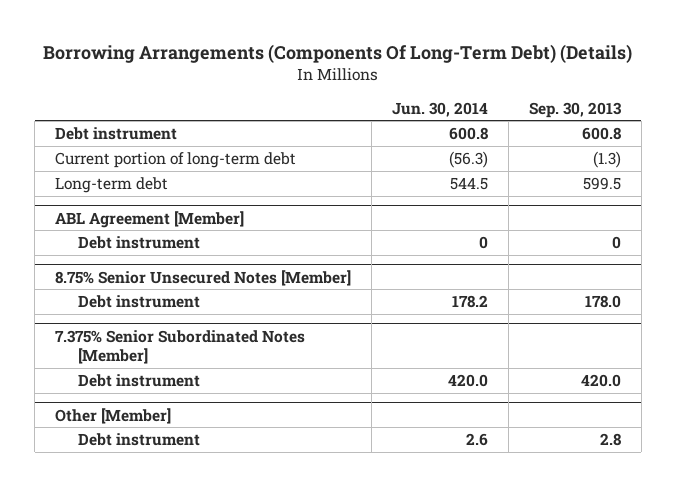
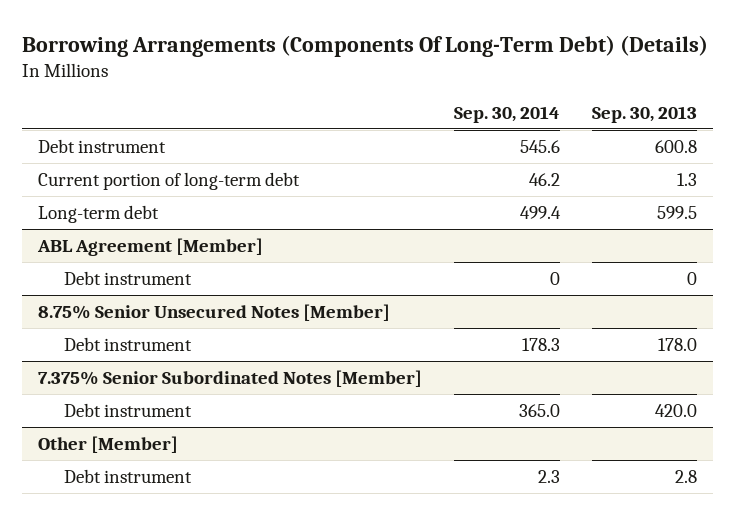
[391,101,488,117] Jun. 30, 2014 -> none
none -> [454,105,561,123] Sep. 30, 2014
[592,151,621,169] (1.3) -> [677,172,698,186] 1.3

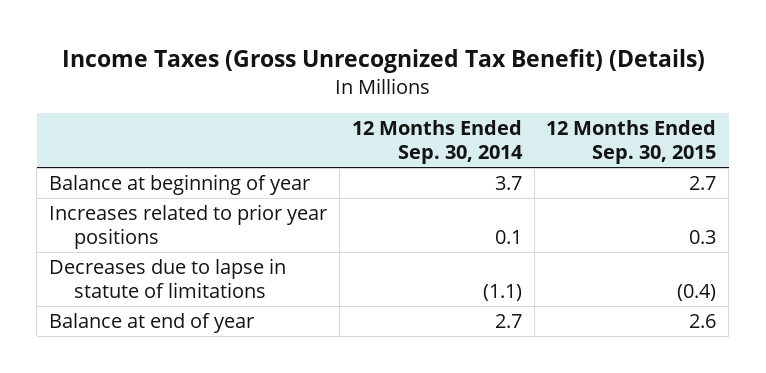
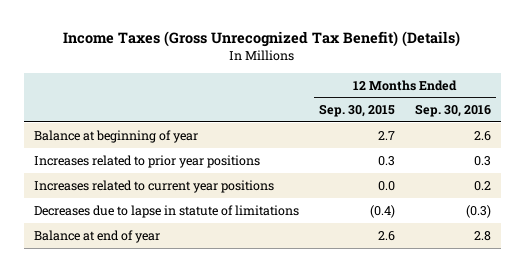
[351,120,523,165] 12 Months Ended Sep. 30, 2014 -> none
none -> [415,104,492,118] Sep. 30, 2016
none -> [33,179,274,193] Increases related to current year positions

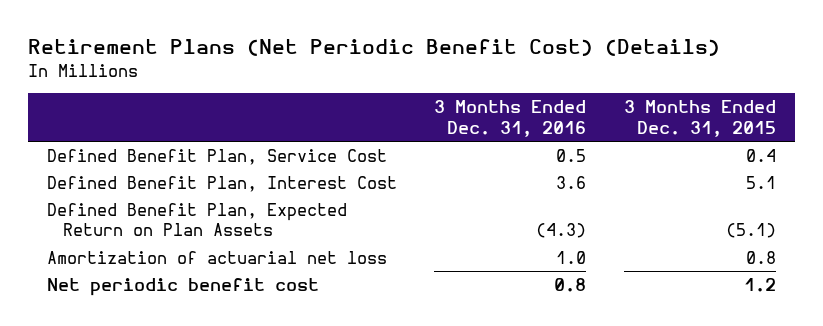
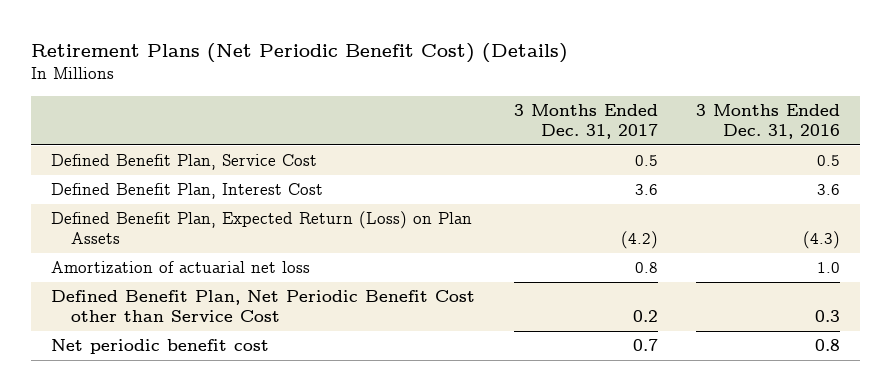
[623,100,776,137] 3 Months Ended Dec. 31, 2015 -> none
none -> [513,104,658,139] 3 Months Ended Dec. 31, 2017
[47,202,348,237] Defined Benefit Plan, Expected Return on Plan Assets -> [50,211,472,244] Defined Benefit Plan, Expected Return (Loss) on Plan Assets
none -> [50,290,475,322] Defined Benefit Plan, Net Periodic Benefit Cost other than Service Cost

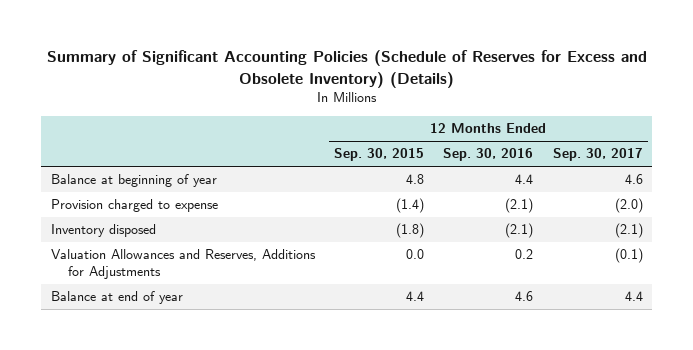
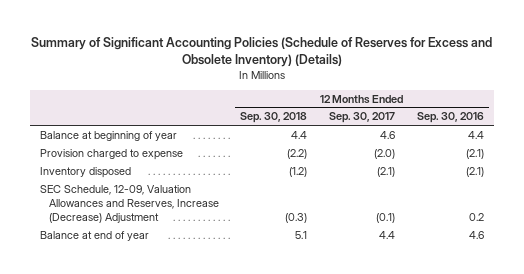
[333,148,424,162] Sep. 30, 2015 -> none
none -> [240,112,308,124] Sep. 30, 2018
[50,249,316,279] Valuation Allowances and Reserves, Additions for Adjustments -> [40,184,219,224] SEC Schedule, 12-09, Valuation Allowances and Reserves, Increase (Decrease) Adjustment

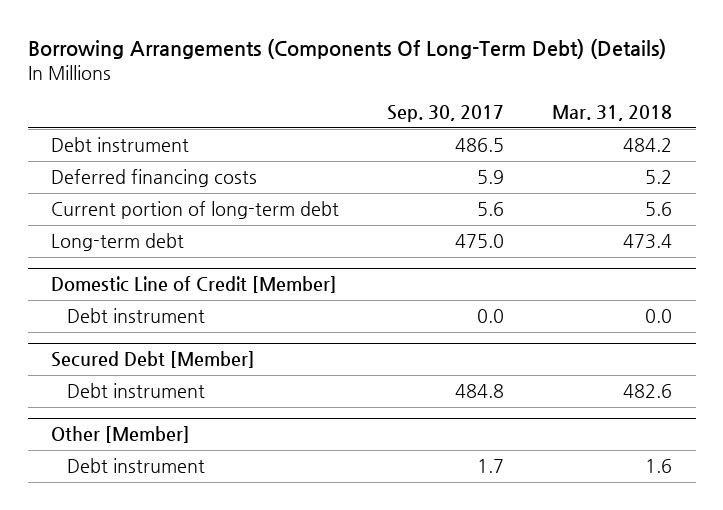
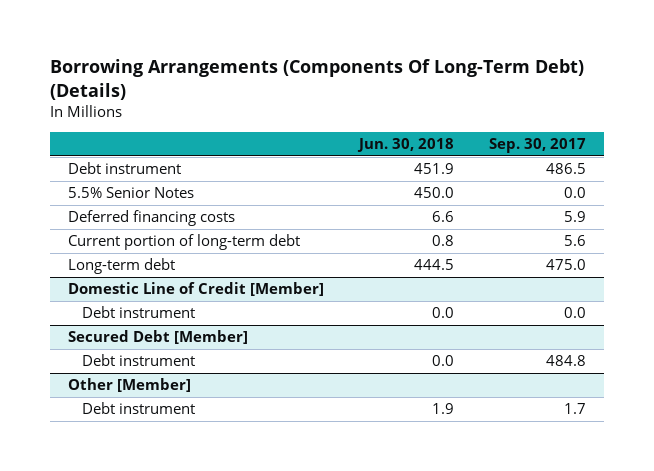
[551,105,672,122] Mar. 31, 2018 -> none
none -> [357,138,455,153] Jun. 30, 2018
none -> [67,187,194,199] 5.5% Senior Notes

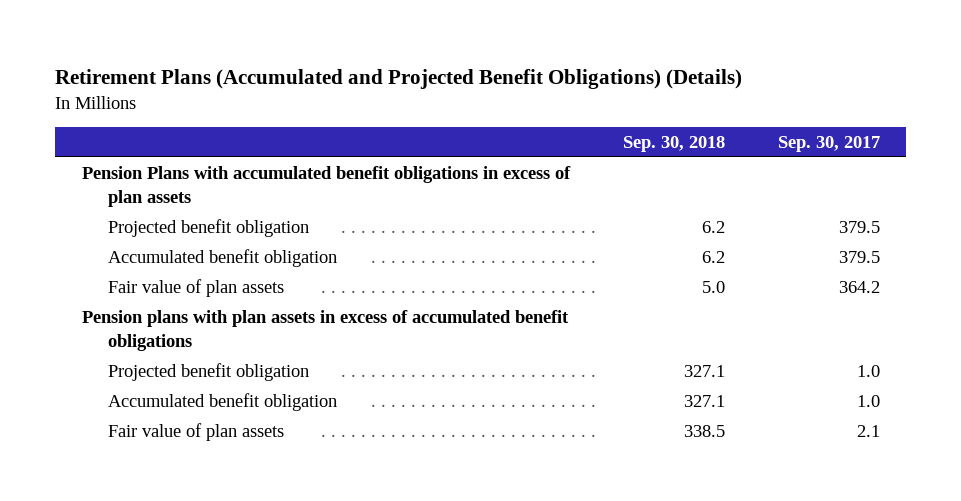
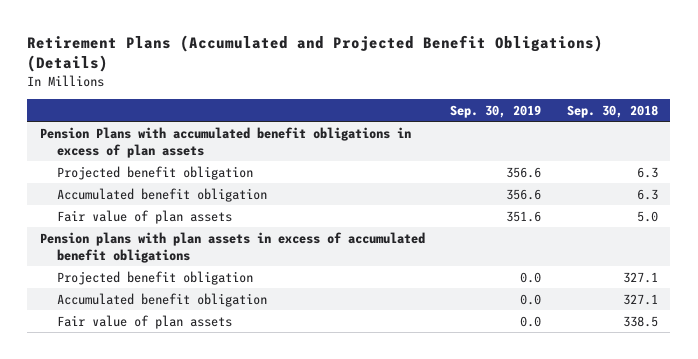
[777,135,880,152] Sep. 30, 2017 -> none
none -> [450,104,542,118] Sep. 30, 2019
[701,220,725,233] 6.2 -> [636,166,658,178] 6.3
[701,250,725,263] 6.2 -> [636,188,658,200] 6.3

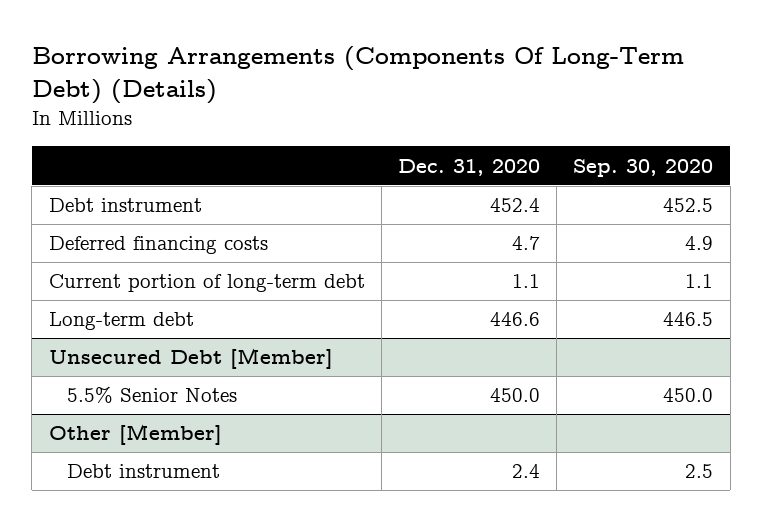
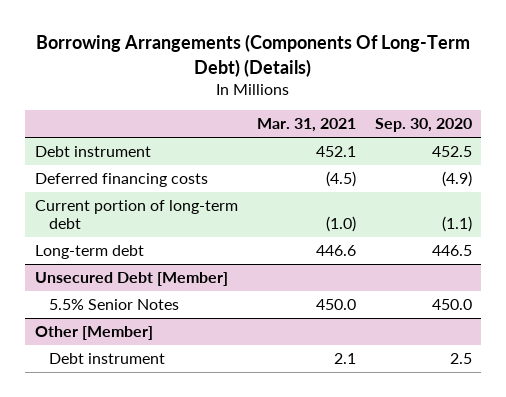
[398,158,541,176] Dec. 31, 2020 -> none
none -> [256,118,356,133] Mar. 31, 2021
[685,236,714,251] 4.9 -> [441,171,472,188] (4.9)
[685,274,714,289] 1.1 -> [441,216,472,233] (1.1)

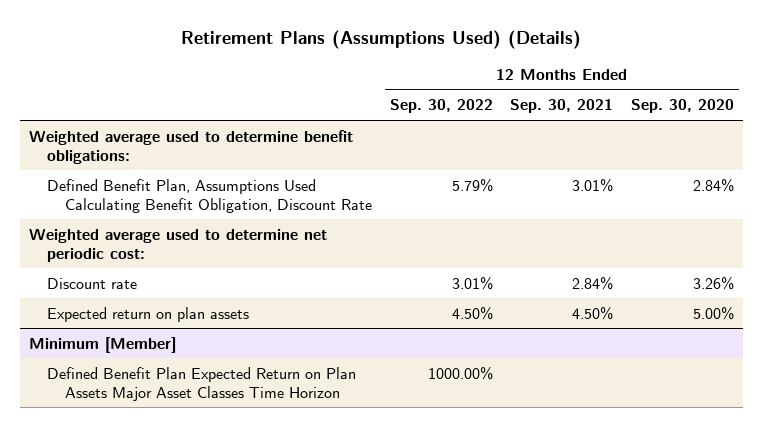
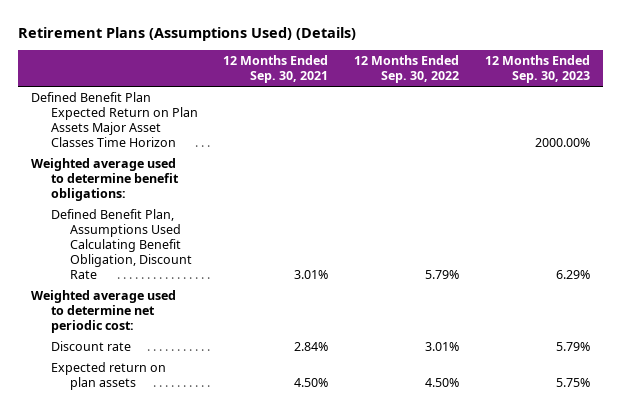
[631,99,735,114] Sep. 30, 2020 -> none
none -> [484,55,590,84] 12 Months Ended Sep. 30, 2023
none -> [30,92,198,147] Defined Benefit Plan Expected Return on Plan Assets Major Asset Classes Time Horizon
[28,336,176,353] Minimum [Member] -> none
[46,366,356,401] Defined Benefit Plan Expected Return on Plan Assets Major Asset Classes Time Horizon -> none

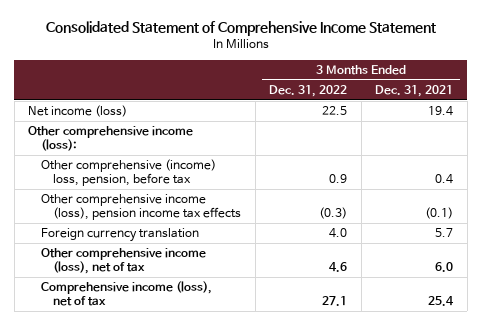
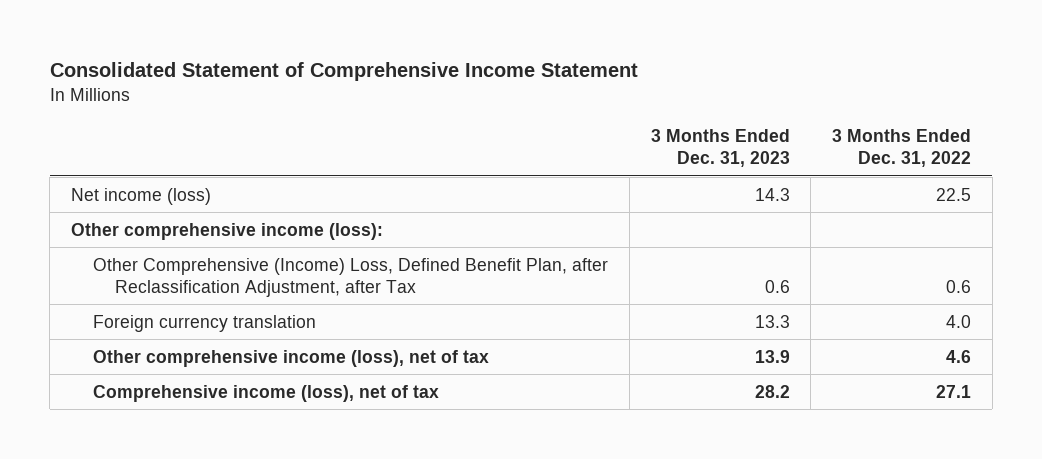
[375,84,454,97] Dec. 31, 2021 -> none
none -> [650,129,790,168] 3 Months Ended Dec. 31, 2023
[40,159,216,187] Other comprehensive (income) loss, pension, before tax -> none
[40,194,242,221] Other comprehensive income (loss), pension income tax effects -> none
none -> [93,257,609,297] Other Comprehensive (Income) Loss, Defined Benefit Plan, after Reclassification Adjustment, after Tax

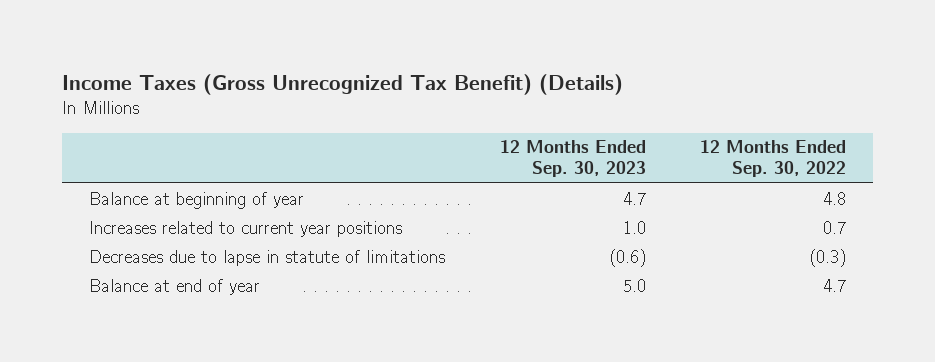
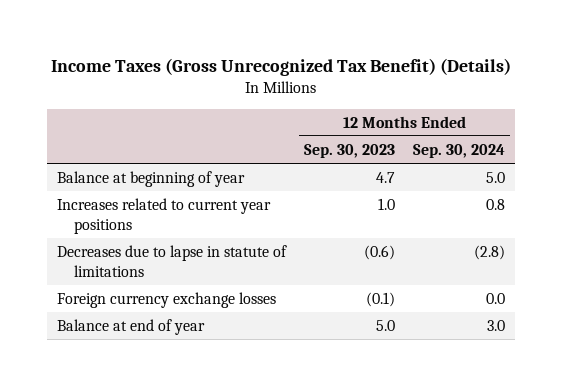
[700,140,847,178] 12 Months Ended Sep. 30, 2022 -> none
none -> [413,144,506,159] Sep. 30, 2024
none -> [56,292,276,309] Foreign currency exchange losses

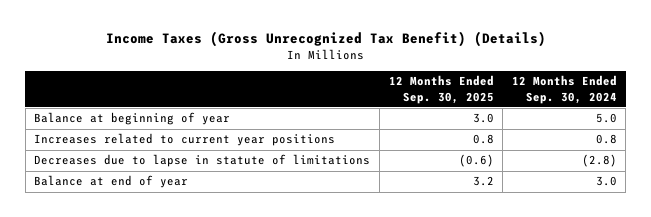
[304,144,396,159] Sep. 30, 2023 -> none
none -> [388,75,494,104] 12 Months Ended Sep. 30, 2025
[56,292,276,309] Foreign currency exchange losses -> none

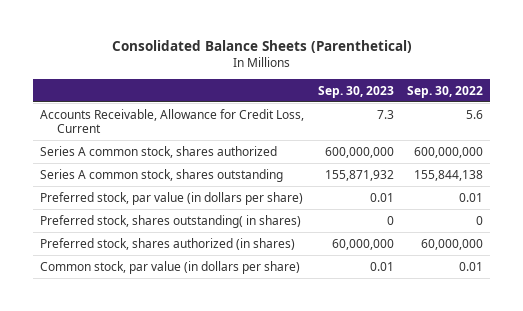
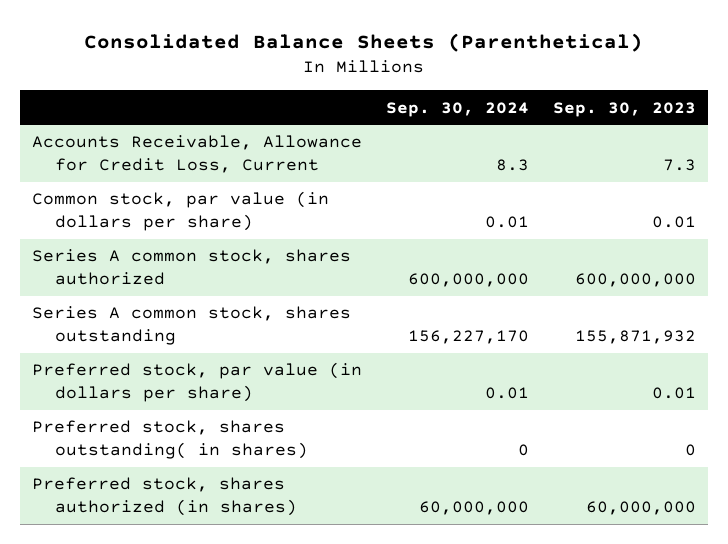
[407,85,484,98] Sep. 30, 2022 -> none
none -> [386,101,530,117] Sep. 30, 2024
[39,260,300,274] Common stock, par value (in dollars per share) -> [31,191,329,231] Common stock, par value (in dollars per share)

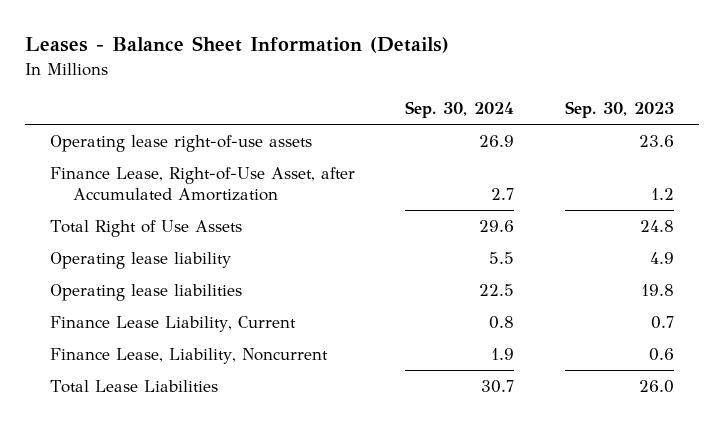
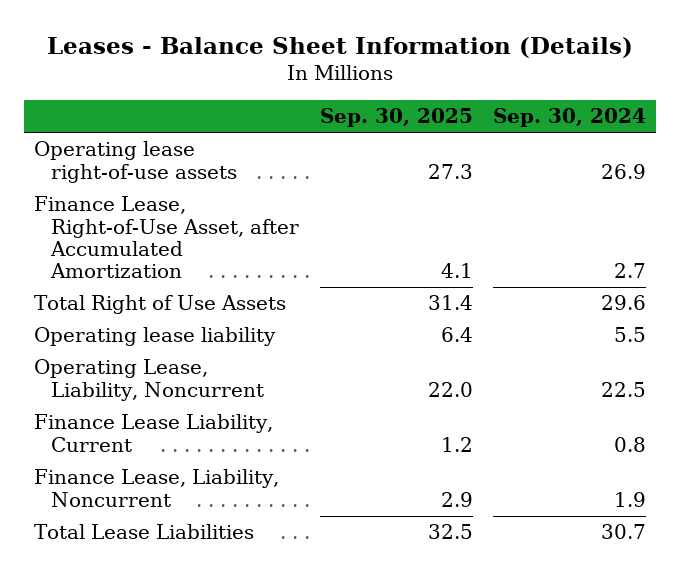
[564,100,674,118] Sep. 30, 2023 -> none
none -> [319,108,473,128] Sep. 30, 2025
[49,284,242,302] Operating lease liabilities -> [34,359,265,401] Operating Lease, Liability, Noncurrent

